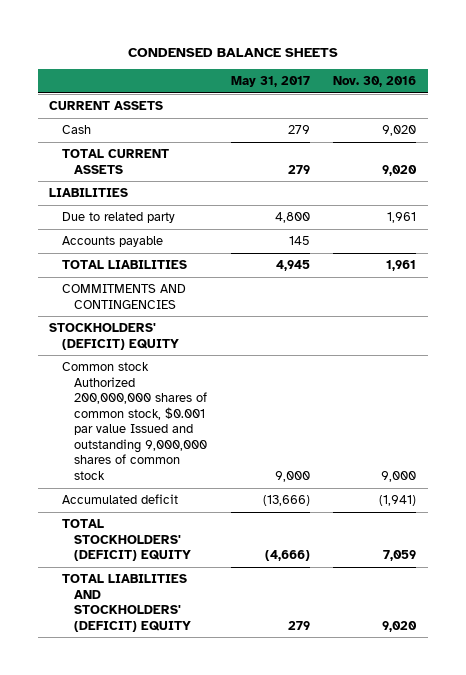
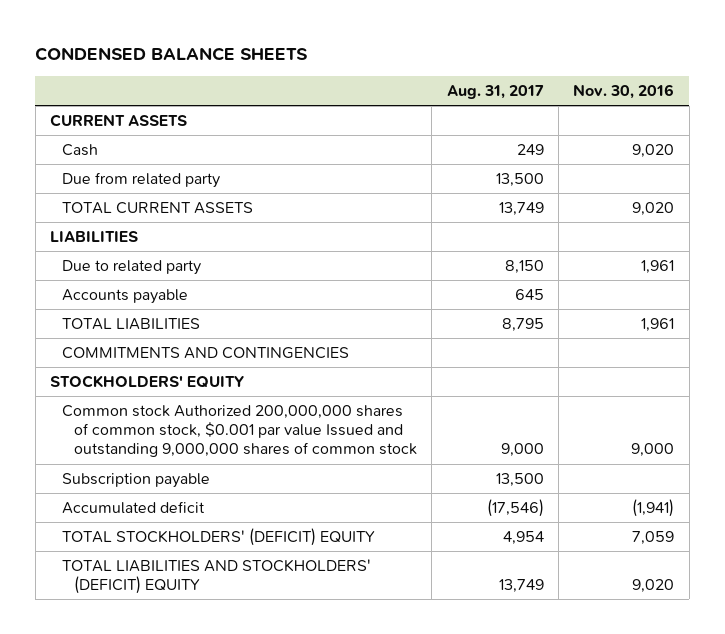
[230,75,310,87] May 31, 2017 -> none
none -> [446,84,544,99] Aug. 31, 2017
none -> [62,172,221,189] Due from related party
[49,323,179,350] STOCKHOLDERS' (DEFICIT) EQUITY -> [50,375,245,389] STOCKHOLDERS' EQUITY
none -> [62,473,211,489] Subscription payable

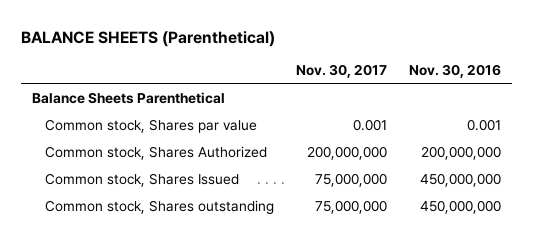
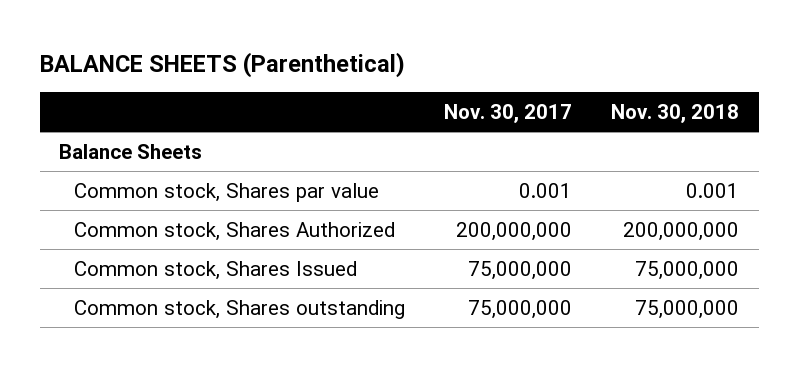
[409,64,502,79] Nov. 30, 2016 -> none
none -> [611,104,740,124] Nov. 30, 2018
[32,92,226,105] Balance Sheets Parenthetical -> [59,143,203,159] Balance Sheets

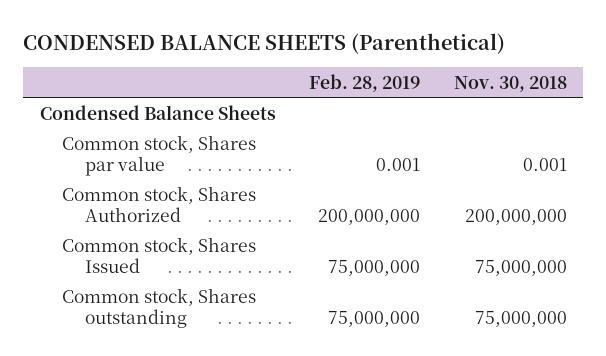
[39,51,405,78] BALANCE SHEETS (Parenthetical) -> [23,32,506,54] CONDENSED BALANCE SHEETS (Parenthetical)
[444,104,573,124] Nov. 30, 2017 -> none
none -> [309,73,421,92] Feb. 28, 2019
[59,143,203,159] Balance Sheets -> [39,105,276,121] Condensed Balance Sheets

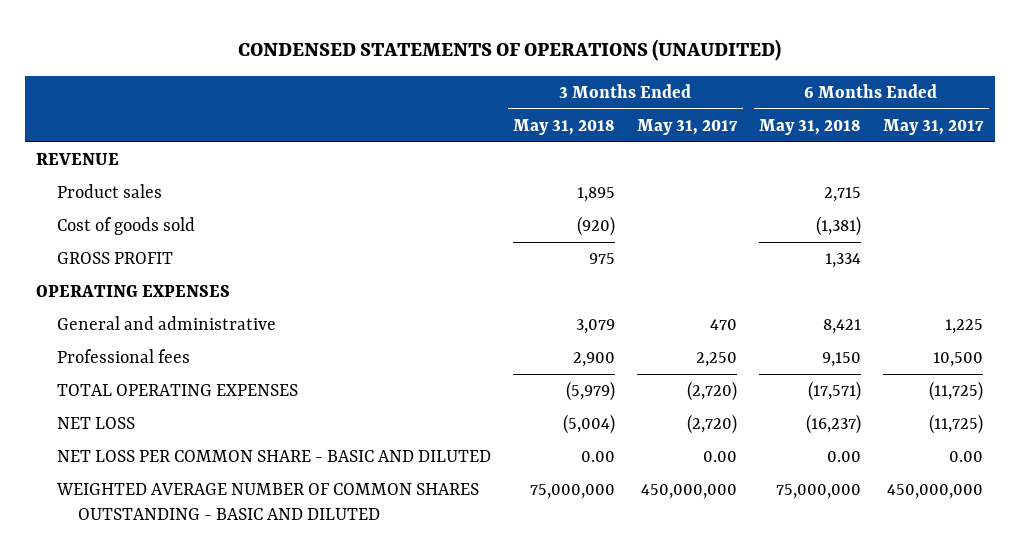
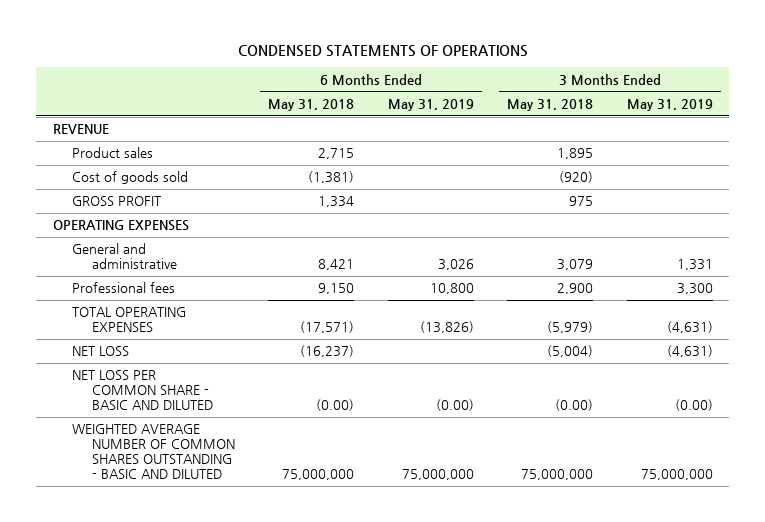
[237,39,781,62] CONDENSED STATEMENTS OF OPERATIONS (UNAUDITED) -> [237,45,528,58] CONDENSED STATEMENTS OF OPERATIONS
[637,118,739,135] May 31, 2017 -> none
[883,118,985,135] May 31, 2017 -> none
none -> [387,98,474,111] May 31, 2019
none -> [626,98,713,111] May 31, 2019
[581,450,616,462] 0.00 -> [555,399,594,412] (0.00)
[827,450,862,462] 0.00 -> [316,399,355,412] (0.00)

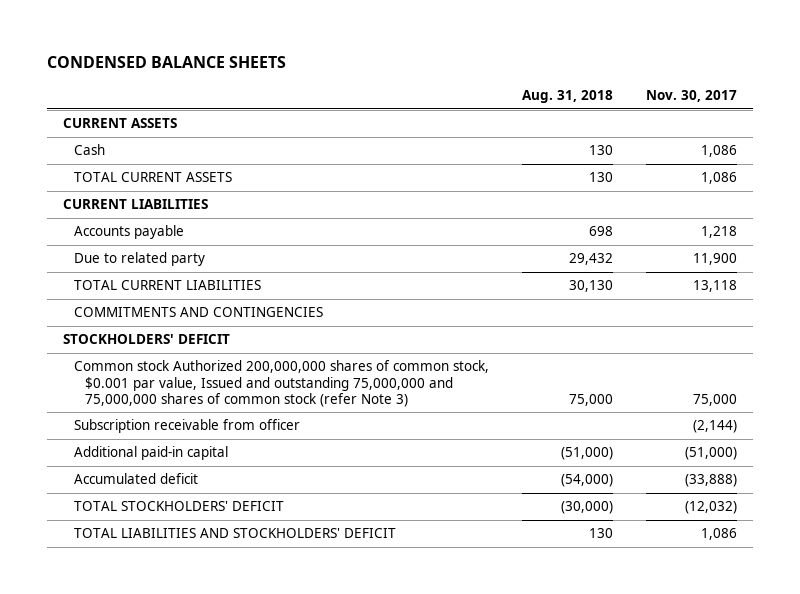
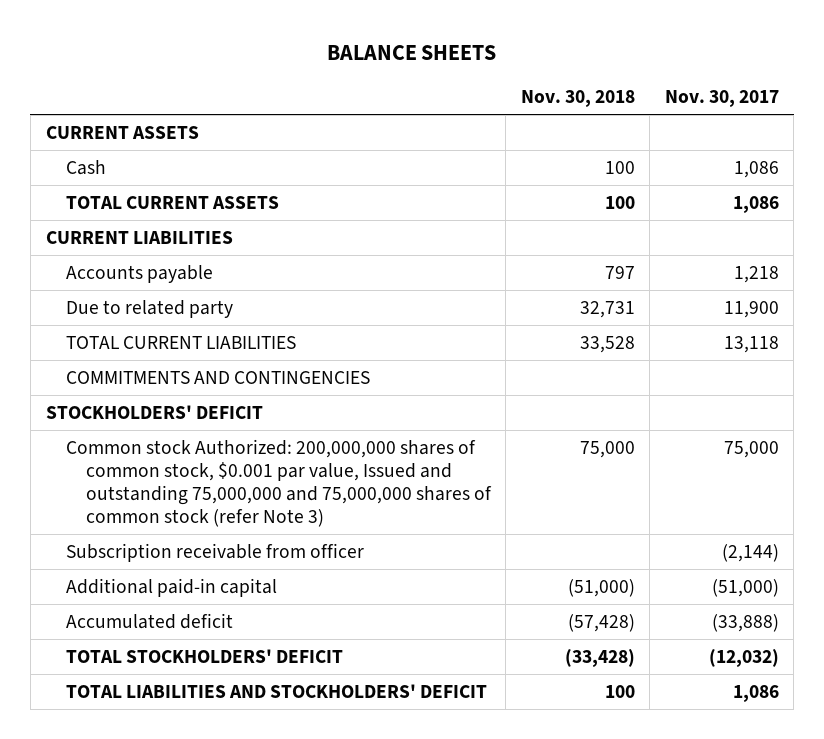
[46,56,286,69] CONDENSED BALANCE SHEETS -> [327,45,497,61] BALANCE SHEETS
[521,90,613,104] Aug. 31, 2018 -> none
none -> [520,90,635,108] Nov. 30, 2018
[73,360,489,407] Common stock Authorized 200,000,000 shares of common stock, $0.001 par value, Issued and outstanding 75,000,000 and 75,000,000 shares of common stock (refer Note 3) -> [65,438,492,528] Common stock Authorized: 200,000,000 shares of common stock, $0.001 par value, Issued and outstanding 75,000,000 and 75,000,000 shares of common stock (refer Note 3)

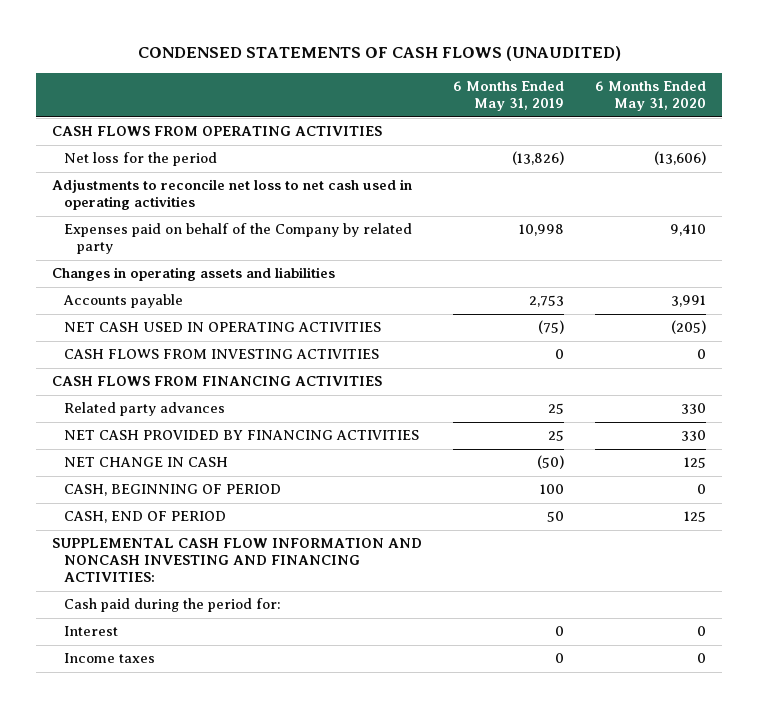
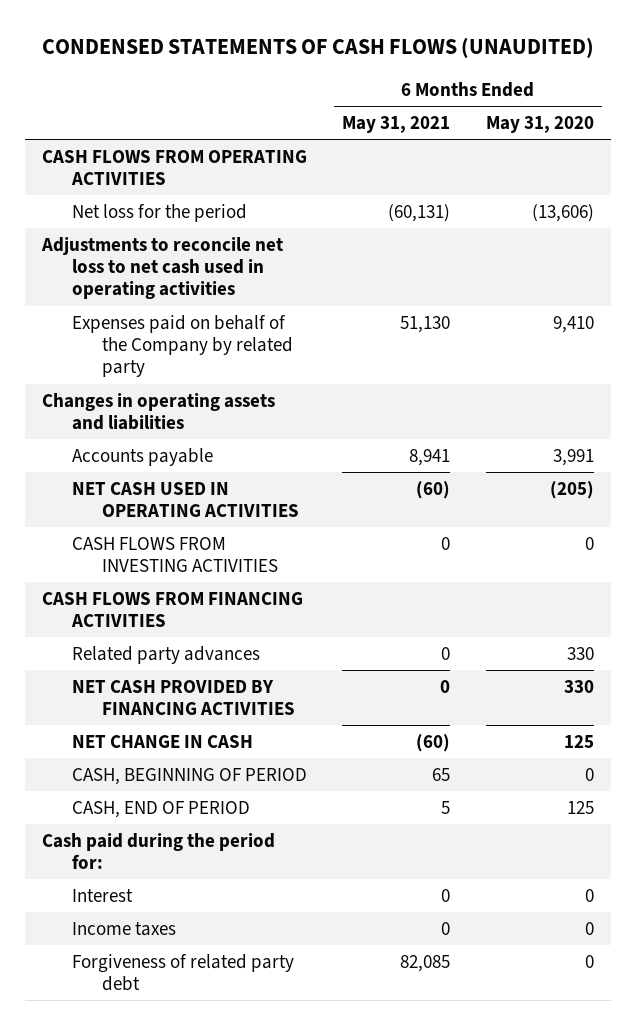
[452,81,564,112] 6 Months Ended May 31, 2019 -> none
none -> [342,116,451,134] May 31, 2021
[51,538,422,583] SUPPLEMENTAL CASH FLOW INFORMATION AND NONCASH INVESTING AND FINANCING ACTIVITIES: -> none
none -> [71,953,294,992] Forgiveness of related party debt

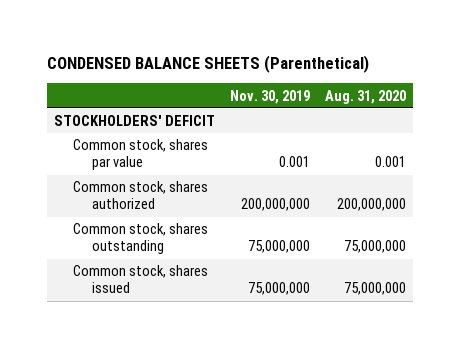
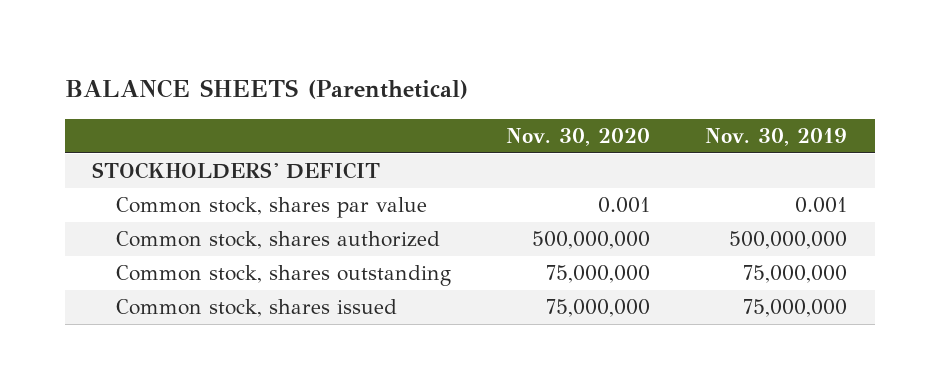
[46,55,369,74] CONDENSED BALANCE SHEETS (Parenthetical) -> [64,79,468,100] BALANCE SHEETS (Parenthetical)
[324,89,406,104] Aug. 31, 2020 -> none
none -> [505,127,650,146] Nov. 30, 2020
[241,198,311,212] 200,000,000 -> [729,231,848,250] 500,000,000

